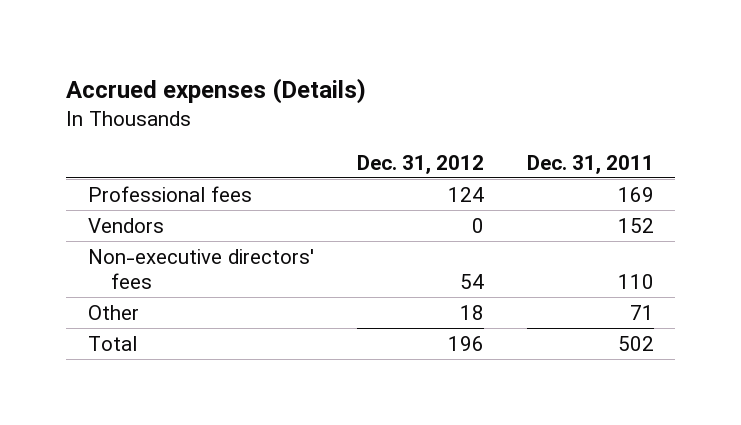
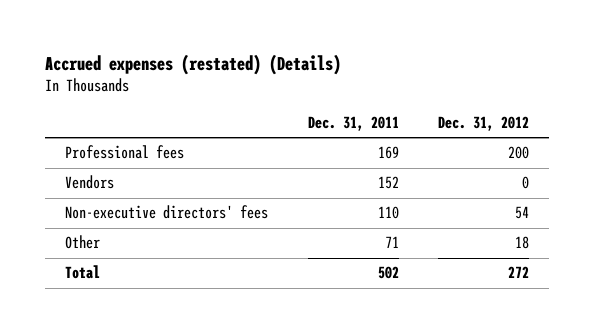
[66,78,367,105] Accrued expenses (Details) -> [44,53,341,75] Accrued expenses (restated) (Details)
[447,186,484,202] 124 -> [508,146,530,160] 200
[447,335,484,351] 196 -> [508,266,530,279] 272

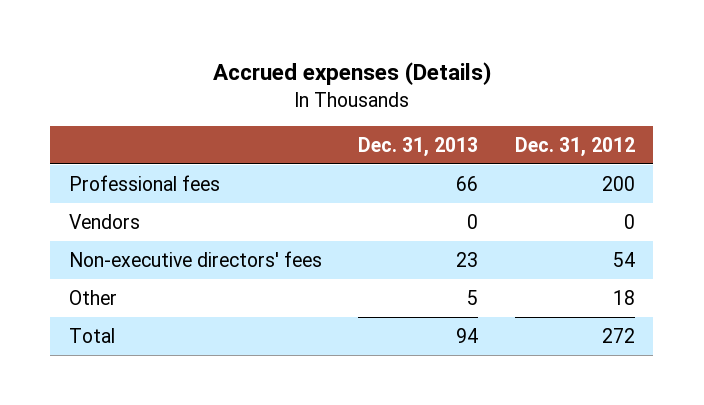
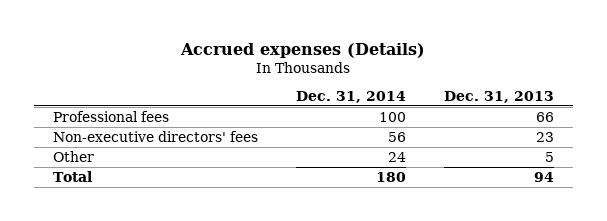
[515,136,636,157] Dec. 31, 2012 -> none
none -> [295,90,406,103] Dec. 31, 2014
[68,213,140,229] Vendors -> none

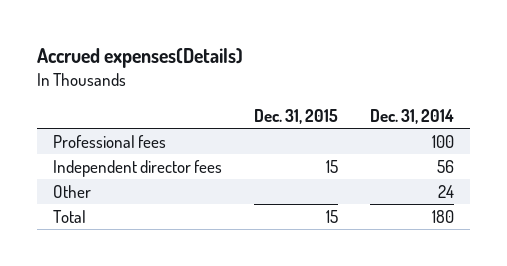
[180,42,426,58] Accrued expenses (Details) -> [36,48,243,69] Accrued expenses(Details)
[443,90,554,103] Dec. 31, 2013 -> none
none -> [253,109,338,125] Dec. 31, 2015
[53,130,259,142] Non-executive directors' fees -> none
none -> [52,159,222,177] Independent director fees

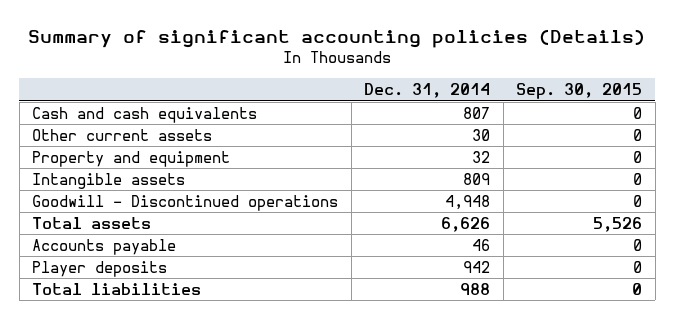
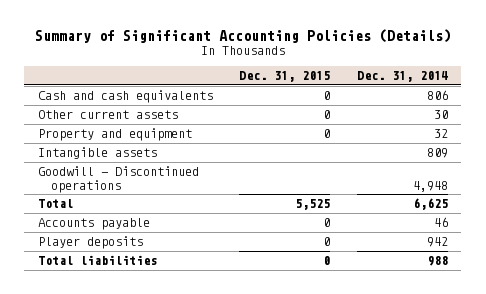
[28,28,646,48] Summary of significant accounting policies (Details) -> [34,28,451,43] Summary of Significant Accounting Policies (Details)
[516,83,643,100] Sep. 30, 2015 -> none
none -> [239,71,331,83] Dec. 31, 2015
[463,106,491,119] 807 -> [427,90,449,101] 806
[32,216,152,229] Total assets -> [37,199,73,209] Total
[441,216,491,232] 6,626 -> [413,198,449,211] 6,625

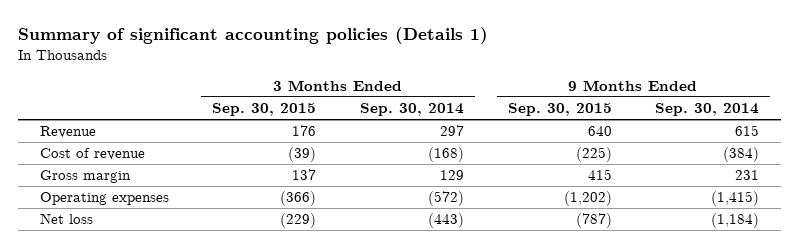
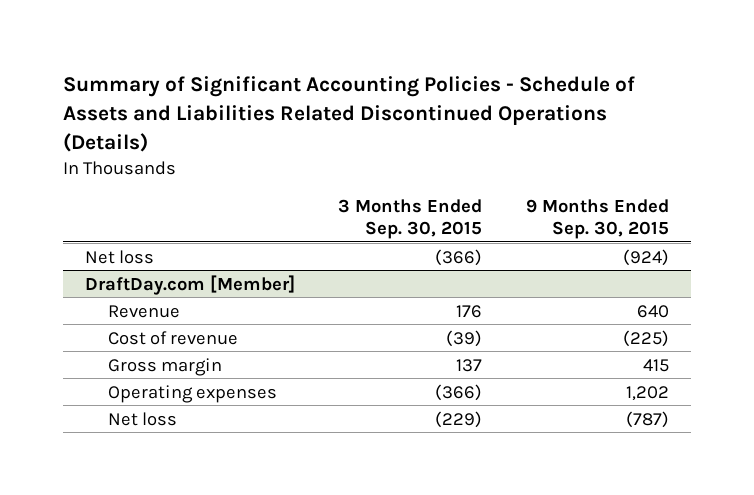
[17,27,488,45] Summary of significant accounting policies (Details 1) -> [62,76,635,152] Summary of Significant Accounting Policies - Schedule of Assets and Liabilities Related Discontinued Operations (Details)
[359,103,464,117] Sep. 30, 2014 -> none
[655,103,760,117] Sep. 30, 2014 -> none
none -> [84,249,154,264] Net loss
none -> [84,274,295,295] DraftDay.com [Member]
[563,191,612,207] (1,202) -> [625,385,669,401] 1,202

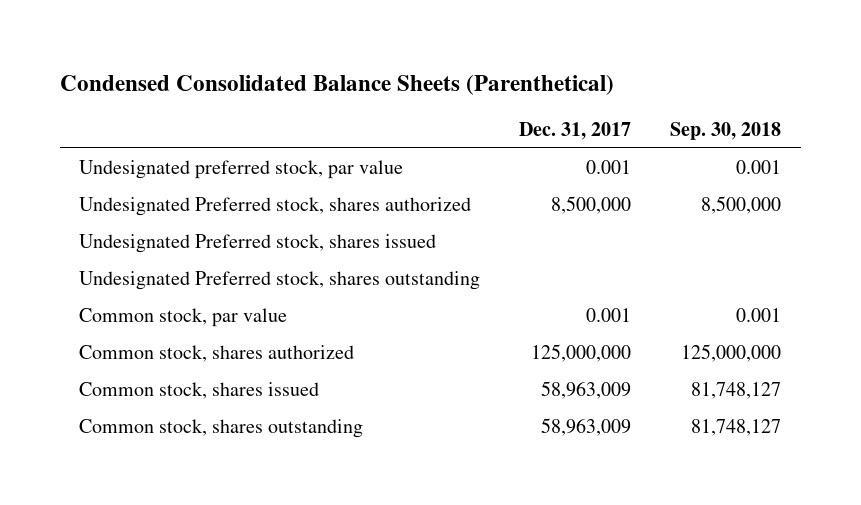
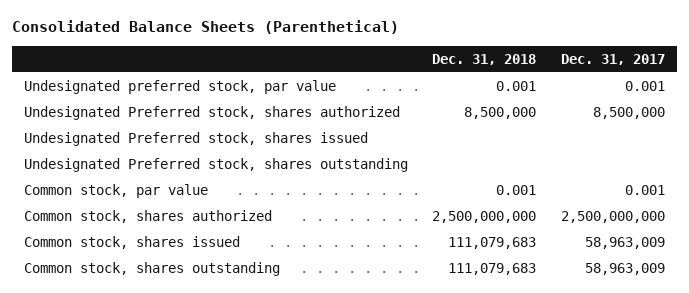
[59,74,614,95] Condensed Consolidated Balance Sheets (Parenthetical) -> [11,20,399,35] Consolidated Balance Sheets (Parenthetical)
[670,122,782,141] Sep. 30, 2018 -> none
none -> [432,53,537,65] Dec. 31, 2018
[531,343,632,362] 125,000,000 -> [560,210,665,223] 2,500,000,000

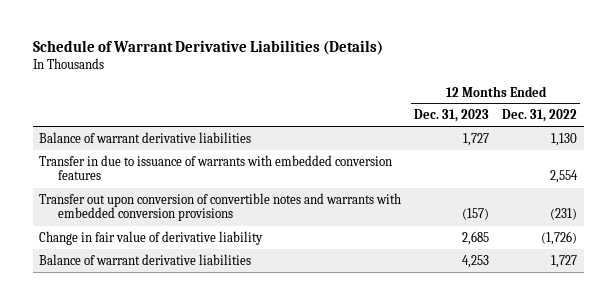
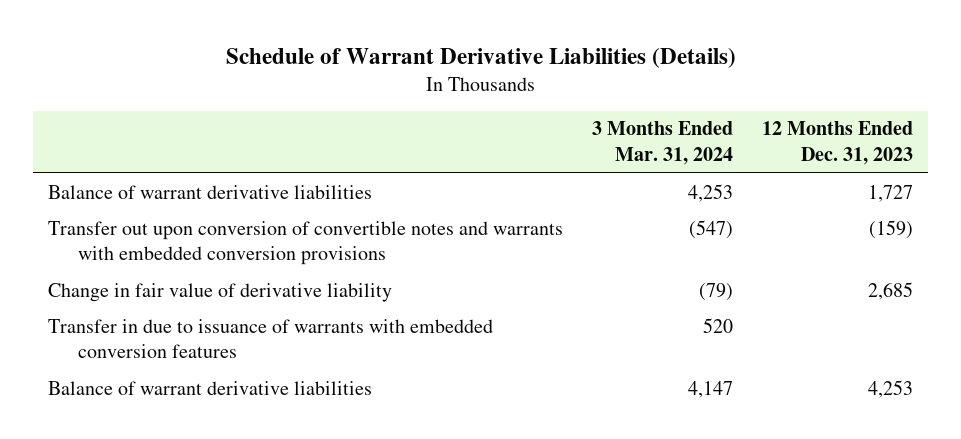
[502,109,578,123] Dec. 31, 2022 -> none
none -> [592,121,734,165] 3 Months Ended Mar. 31, 2024
[462,208,490,221] (157) -> [869,219,914,239] (159)
[39,154,393,181] Transfer in due to issuance of warrants with embedded conversion features -> [47,318,493,359] Transfer in due to issuance of warrants with embedded conversion features

